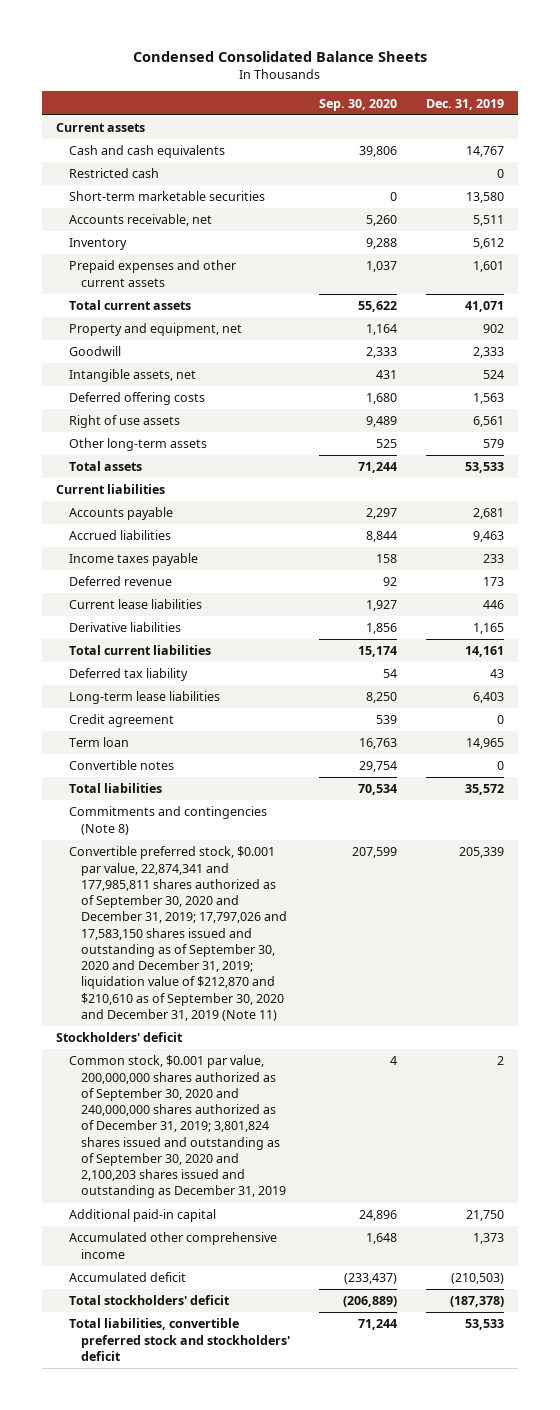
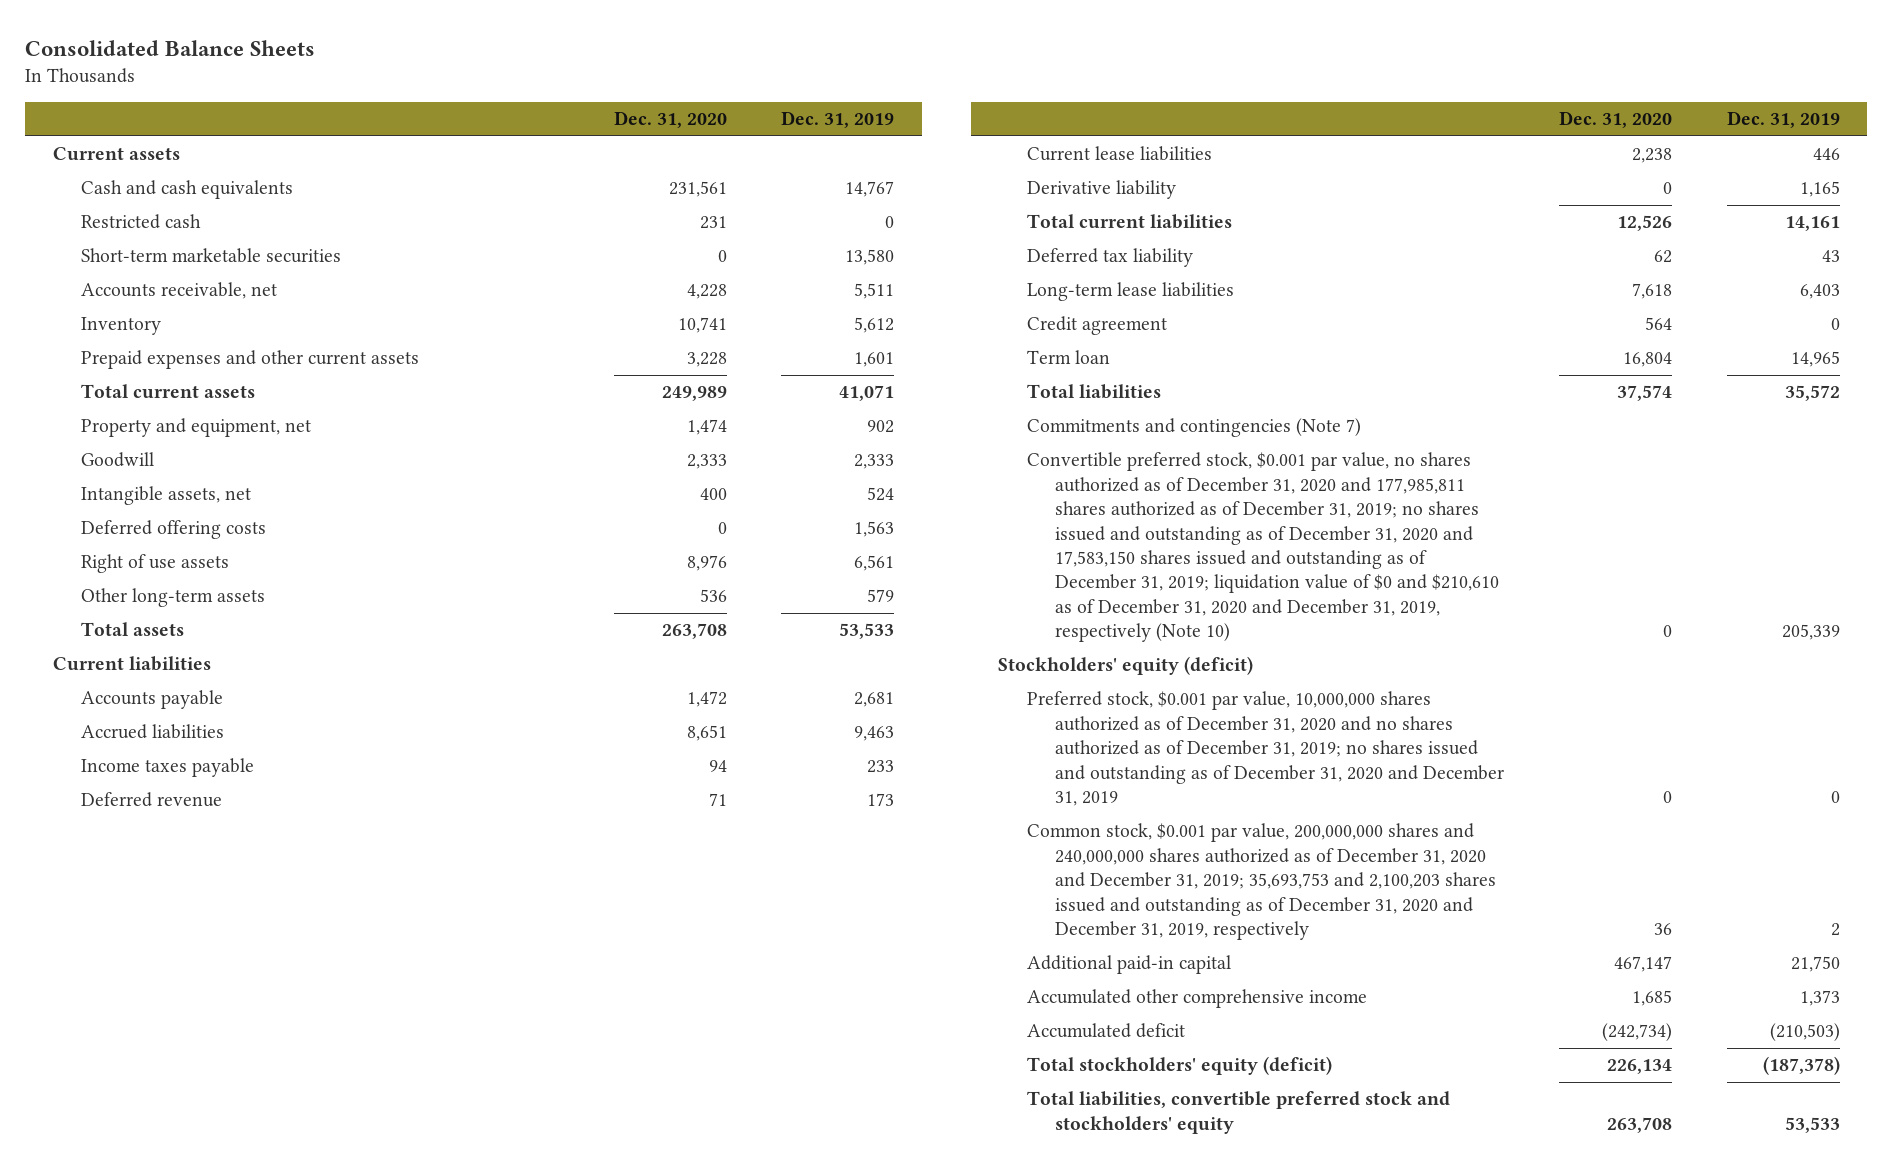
[133,50,428,62] Condensed Consolidated Balance Sheets -> [25,39,316,56] Consolidated Balance Sheets
[319,98,398,111] Sep. 30, 2020 -> none
none -> [613,111,727,129] Dec. 31, 2020
[68,622,181,633] Derivative liabilities -> [1026,180,1176,200] Derivative liability
[68,760,174,771] Convertible notes -> none
[68,806,267,835] Commitments and contingencies (Note 8) -> [1026,418,1361,438] Commitments and contingencies (Note 7)
[68,846,288,1021] Convertible preferred stock, $0.001 par value, 22,874,341 and 177,985,811 shares authorized as of September 30, 2020 and December 31, 2019; 17,797,026 and 17,583,150 shares issued and outstanding as of September 30, 2020 and December 31, 2019; liquidation value of $212,870 and $210,610 as of September 30, 2020 and December 31, 2019 (Note 11) -> [1026,452,1500,643] Convertible preferred stock, $0.001 par value, no shares authorized as of December 31, 2020 and 177,985,811 shares authorized as of December 31, 2019; no shares issued and outstanding as of December 31, 2020 and 17,583,150 shares issued and outstanding as of December 31, 2019; liquidation value of $0 and $210,610 as of December 31, 2020 and December 31, 2019, respectively (Note 10)
[56,1032,184,1043] Stockholders' deficit -> [997,656,1253,676] Stockholders' equity (deficit)
none -> [1026,691,1505,807] Preferred stock, $0.001 par value, 10,000,000 shares authorized as of December 31, 2020 and no shares authorized as of December 31, 2019; no shares issued and outstanding as of December 31, 2020 and December 31, 2019
[68,1055,287,1199] Common stock, $0.001 par value, 200,000,000 shares authorized as of September 30, 2020 and 240,000,000 shares authorized as of December 31, 2019; 3,801,824 shares issued and outstanding as of September 30, 2020 and 2,100,203 shares issued and outstanding as December 31, 2019 -> [1026,823,1497,941] Common stock, $0.001 par value, 200,000,000 shares and 240,000,000 shares authorized as of December 31, 2020 and December 31, 2019; 35,693,753 and 2,100,203 shares issued and outstanding as of December 31, 2020 and December 31, 2019, respectively
[68,1295,230,1306] Total stockholders' deficit -> [1026,1056,1332,1076] Total stockholders' equity (deficit)
[68,1318,291,1361] Total liabilities, convertible preferred stock and stockholders' deficit -> [1026,1091,1450,1134] Total liabilities, convertible preferred stock and stockholders' equity

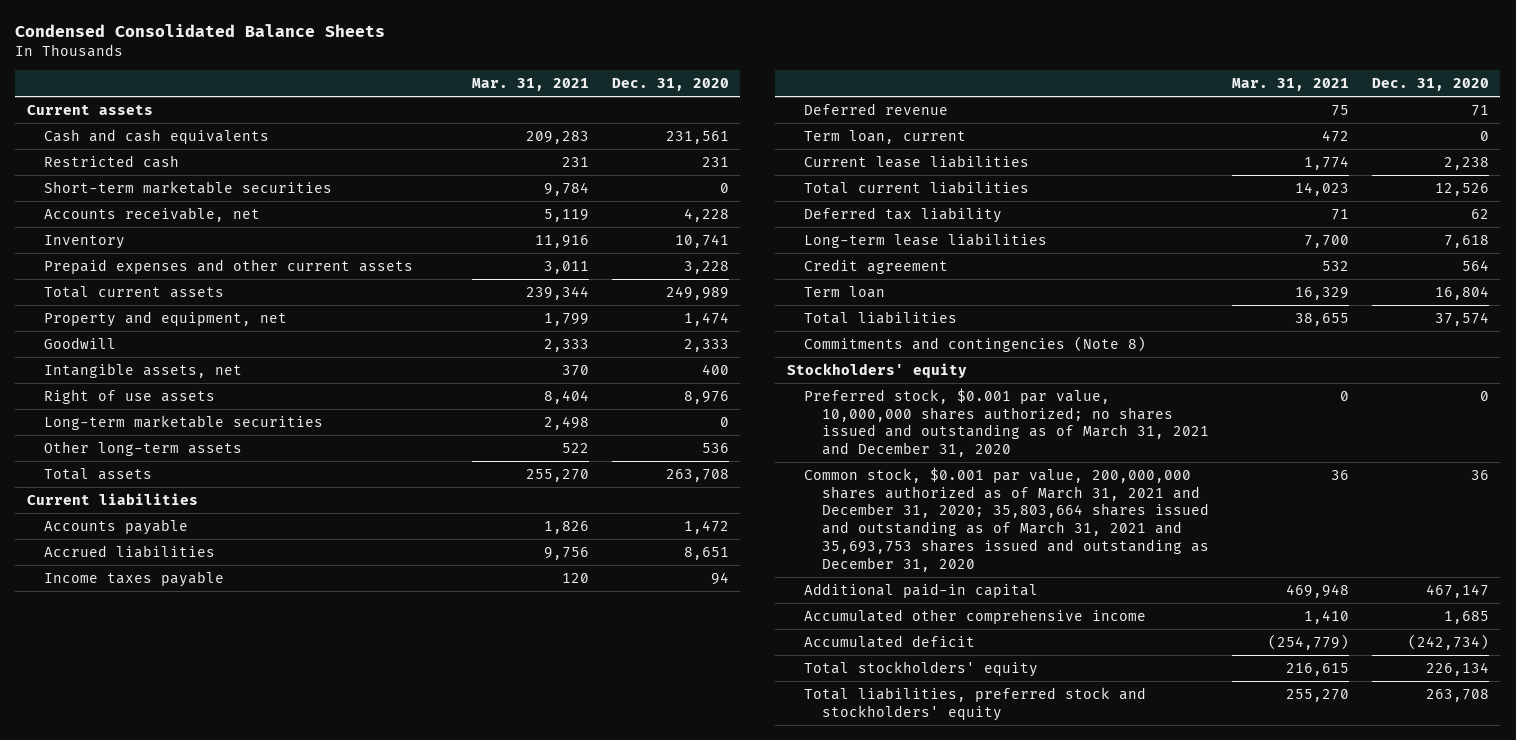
[25,39,316,56] Consolidated Balance Sheets -> [15,24,386,38] Condensed Consolidated Balance Sheets
[781,111,895,129] Dec. 31, 2019 -> none
none -> [471,78,589,92] Mar. 31, 2021
[81,520,267,540] Deferred offering costs -> none
none -> [44,414,324,430] Long-term marketable securities
none -> [804,129,967,144] Term loan, current
[1026,180,1176,200] Derivative liability -> none
[1026,452,1500,643] Convertible preferred stock, $0.001 par value, no shares authorized as of December 31, 2020 and 177,985,811 shares authorized as of December 31, 2019; no shares issued and outstanding as of December 31, 2020 and 17,583,150 shares issued and outstanding as of December 31, 2019; liquidation value of $0 and $210,610 as of December 31, 2020 and December 31, 2019, respectively (Note 10) -> none
[1026,418,1361,438] Commitments and contingencies (Note 7) -> [804,335,1147,352] Commitments and contingencies (Note 8)
[997,656,1253,676] Stockholders' equity (deficit) -> [786,362,967,378] Stockholders' equity
[1026,691,1505,807] Preferred stock, $0.001 par value, 10,000,000 shares authorized as of December 31, 2020 and no shares authorized as of December 31, 2019; no shares issued and outstanding as of December 31, 2020 and December 31, 2019 -> [804,387,1210,458] Preferred stock, $0.001 par value, 10,000,000 shares authorized; no shares issued and outstanding as of March 31, 2021 and December 31, 2020
[1026,823,1497,941] Common stock, $0.001 par value, 200,000,000 shares and 240,000,000 shares authorized as of December 31, 2020 and December 31, 2019; 35,693,753 and 2,100,203 shares issued and outstanding as of December 31, 2020 and December 31, 2019, respectively -> [804,466,1210,572] Common stock, $0.001 par value, 200,000,000 shares authorized as of March 31, 2021 and December 31, 2020; 35,803,664 shares issued and outstanding as of March 31, 2021 and 35,693,753 shares issued and outstanding as December 31, 2020
[1026,1056,1332,1076] Total stockholders' equity (deficit) -> [804,660,1039,677] Total stockholders' equity
[1026,1091,1450,1134] Total liabilities, convertible preferred stock and stockholders' equity -> [804,686,1147,721] Total liabilities, preferred stock and stockholders' equity

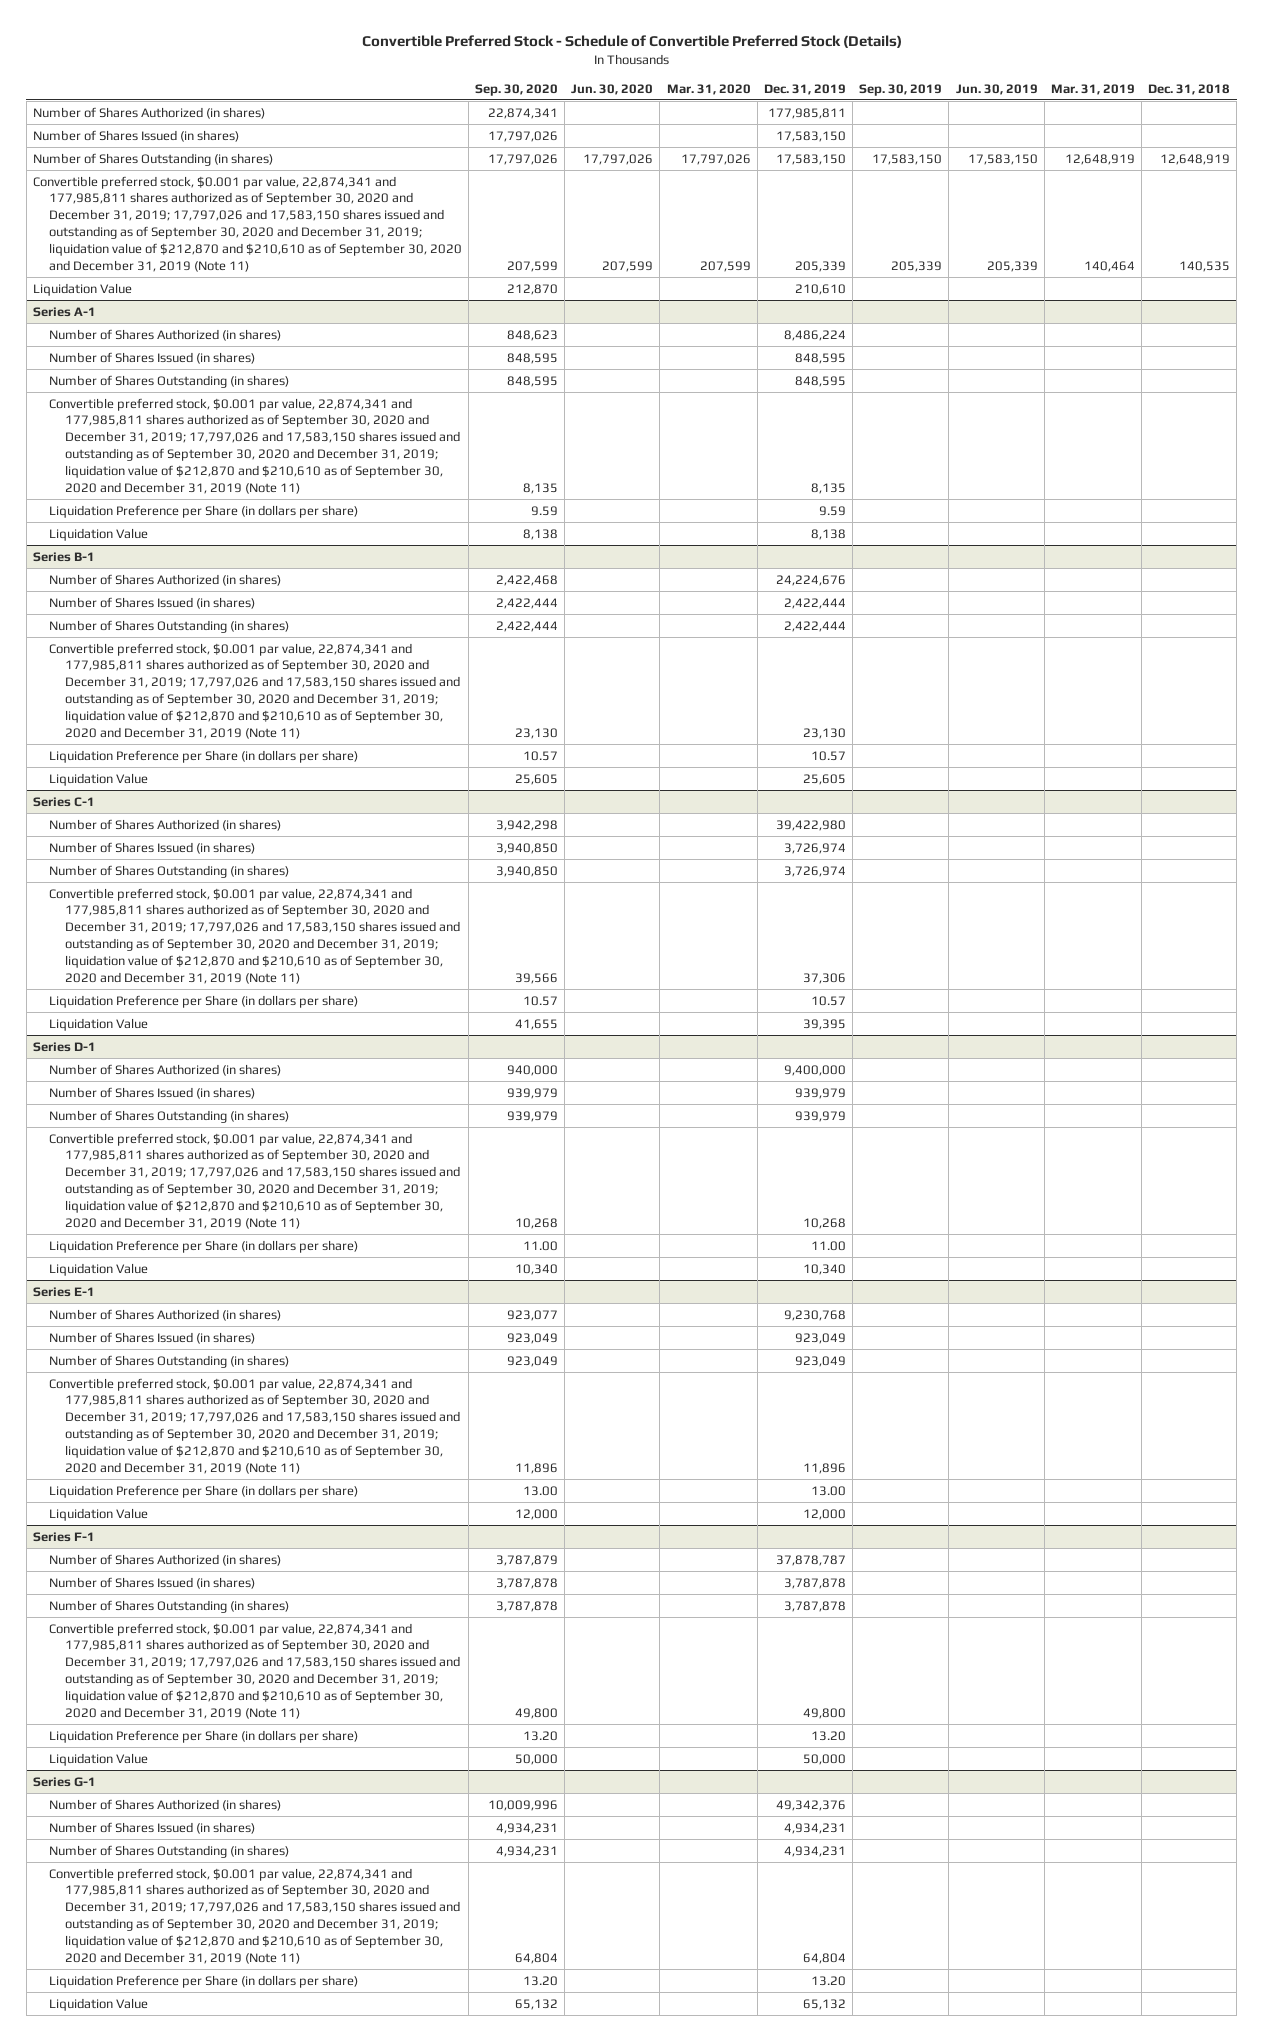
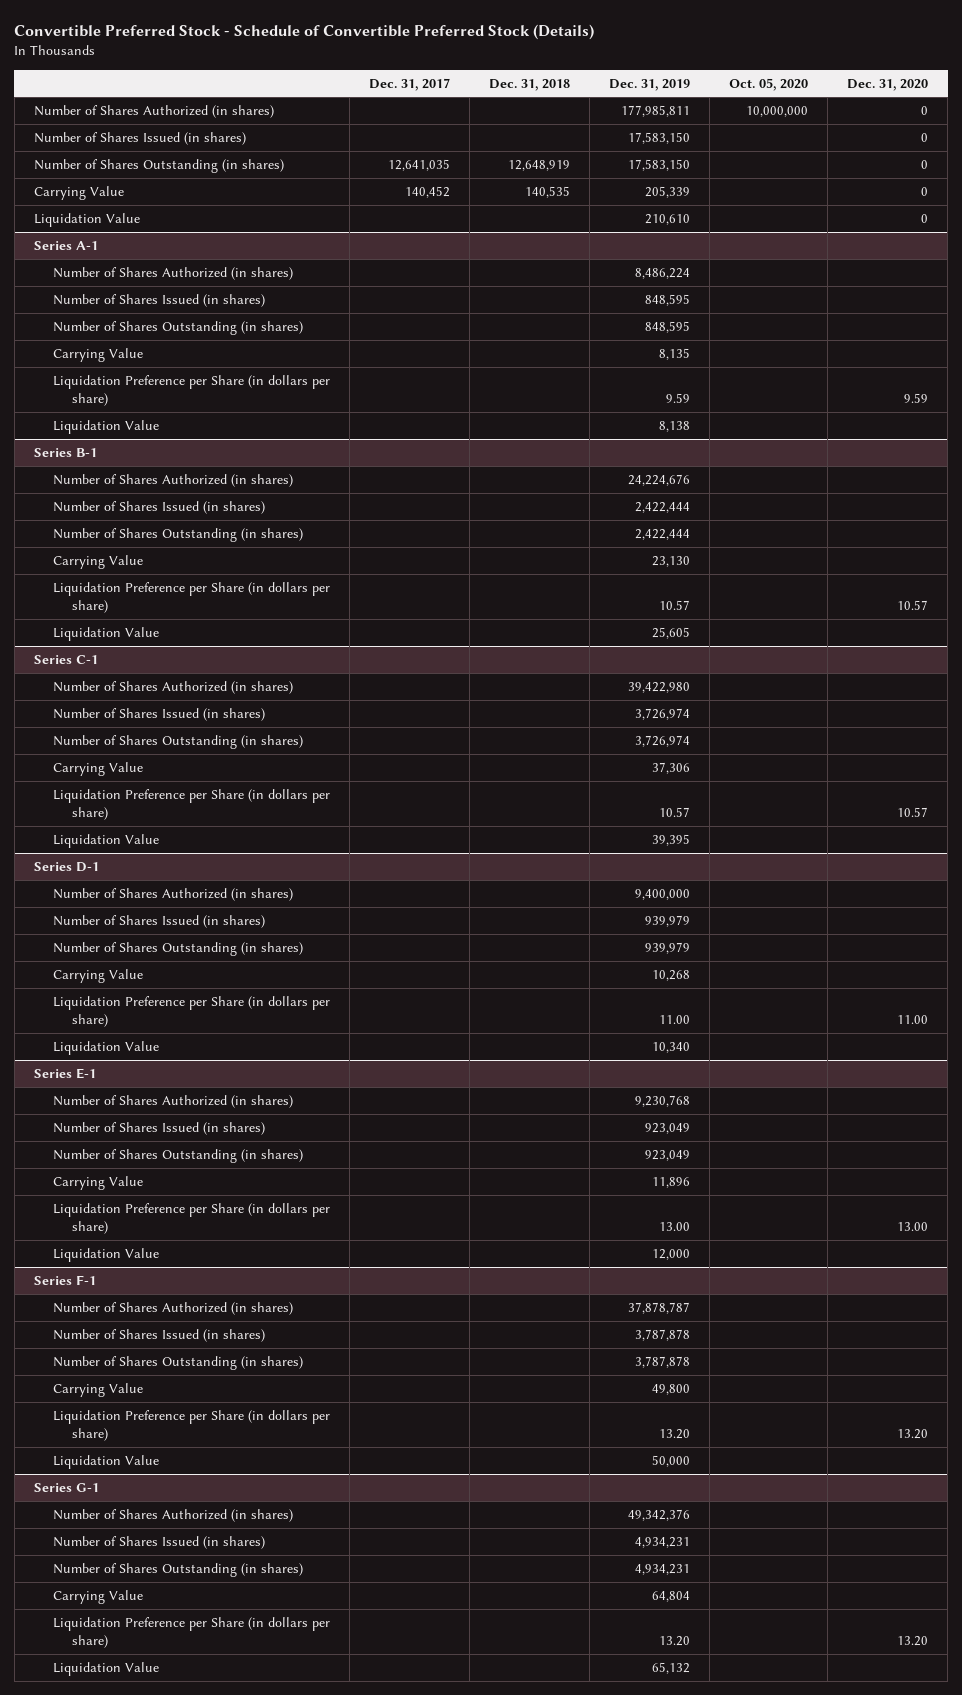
[475,83,559,96] Sep. 30, 2020 -> none
[571,83,654,95] Jun. 30, 2020 -> none
[666,83,751,95] Mar. 31, 2020 -> none
[859,83,943,96] Sep. 30, 2019 -> none
[955,83,1038,95] Jun. 30, 2019 -> none
[1050,83,1135,95] Mar. 31, 2019 -> none
none -> [368,77,450,91] Dec. 31, 2017
none -> [729,77,809,91] Oct. 05, 2020
none -> [847,78,929,91] Dec. 31, 2020
[32,175,462,272] Convertible preferred stock, $0.001 par value, 22,874,341 and 177,985,811 shares authorized as of September 30, 2020 and December 31, 2019; 17,797,026 and 17,583,150 shares issued and outstanding as of September 30, 2020 and December 31, 2019; liquidation value of $212,870 and $210,610 as of September 30, 2020 and December 31, 2019 (Note 11) -> [33,186,124,201] Carrying Value
[48,397,460,494] Convertible preferred stock, $0.001 par value, 22,874,341 and 177,985,811 shares authorized as of September 30, 2020 and December 31, 2019; 17,797,026 and 17,583,150 shares issued and outstanding as of September 30, 2020 and December 31, 2019; liquidation value of $212,870 and $210,610 as of September 30, 2020 and December 31, 2019 (Note 11) -> [52,348,143,363] Carrying Value
[48,642,460,739] Convertible preferred stock, $0.001 par value, 22,874,341 and 177,985,811 shares authorized as of September 30, 2020 and December 31, 2019; 17,797,026 and 17,583,150 shares issued and outstanding as of September 30, 2020 and December 31, 2019; liquidation value of $212,870 and $210,610 as of September 30, 2020 and December 31, 2019 (Note 11) -> [52,555,143,570] Carrying Value
[48,887,460,984] Convertible preferred stock, $0.001 par value, 22,874,341 and 177,985,811 shares authorized as of September 30, 2020 and December 31, 2019; 17,797,026 and 17,583,150 shares issued and outstanding as of September 30, 2020 and December 31, 2019; liquidation value of $212,870 and $210,610 as of September 30, 2020 and December 31, 2019 (Note 11) -> [52,762,143,777] Carrying Value
[48,1132,460,1229] Convertible preferred stock, $0.001 par value, 22,874,341 and 177,985,811 shares authorized as of September 30, 2020 and December 31, 2019; 17,797,026 and 17,583,150 shares issued and outstanding as of September 30, 2020 and December 31, 2019; liquidation value of $212,870 and $210,610 as of September 30, 2020 and December 31, 2019 (Note 11) -> [52,969,143,984] Carrying Value
[48,1377,460,1474] Convertible preferred stock, $0.001 par value, 22,874,341 and 177,985,811 shares authorized as of September 30, 2020 and December 31, 2019; 17,797,026 and 17,583,150 shares issued and outstanding as of September 30, 2020 and December 31, 2019; liquidation value of $212,870 and $210,610 as of September 30, 2020 and December 31, 2019 (Note 11) -> [52,1176,143,1191] Carrying Value
[48,1622,460,1719] Convertible preferred stock, $0.001 par value, 22,874,341 and 177,985,811 shares authorized as of September 30, 2020 and December 31, 2019; 17,797,026 and 17,583,150 shares issued and outstanding as of September 30, 2020 and December 31, 2019; liquidation value of $212,870 and $210,610 as of September 30, 2020 and December 31, 2019 (Note 11) -> [52,1383,143,1398] Carrying Value
[48,1867,460,1964] Convertible preferred stock, $0.001 par value, 22,874,341 and 177,985,811 shares authorized as of September 30, 2020 and December 31, 2019; 17,797,026 and 17,583,150 shares issued and outstanding as of September 30, 2020 and December 31, 2019; liquidation value of $212,870 and $210,610 as of September 30, 2020 and December 31, 2019 (Note 11) -> [52,1590,143,1605] Carrying Value

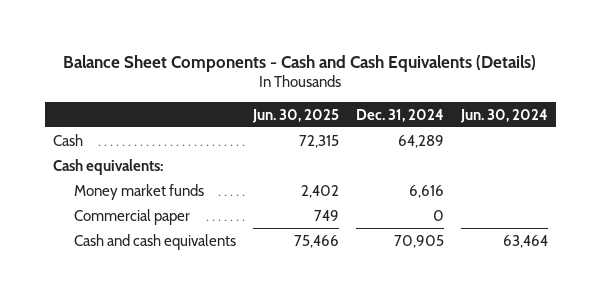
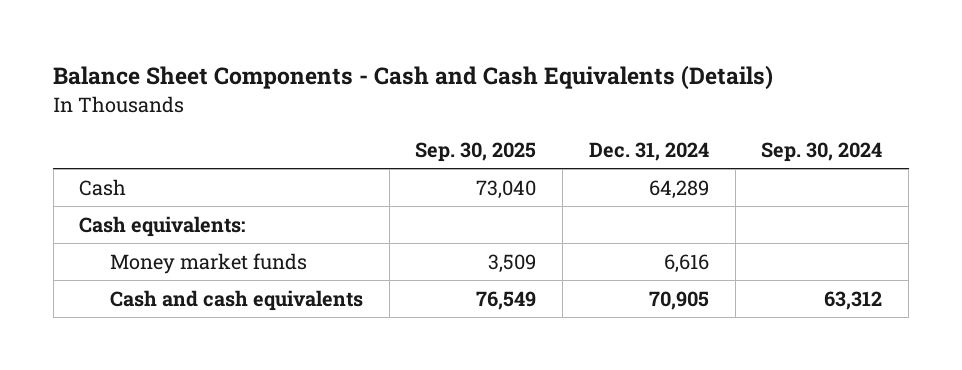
[252,108,340,123] Jun. 30, 2025 -> none
[459,108,548,123] Jun. 30, 2024 -> none
none -> [415,142,537,163] Sep. 30, 2025
none -> [761,142,883,163] Sep. 30, 2024
[74,208,191,225] Commercial paper -> none

